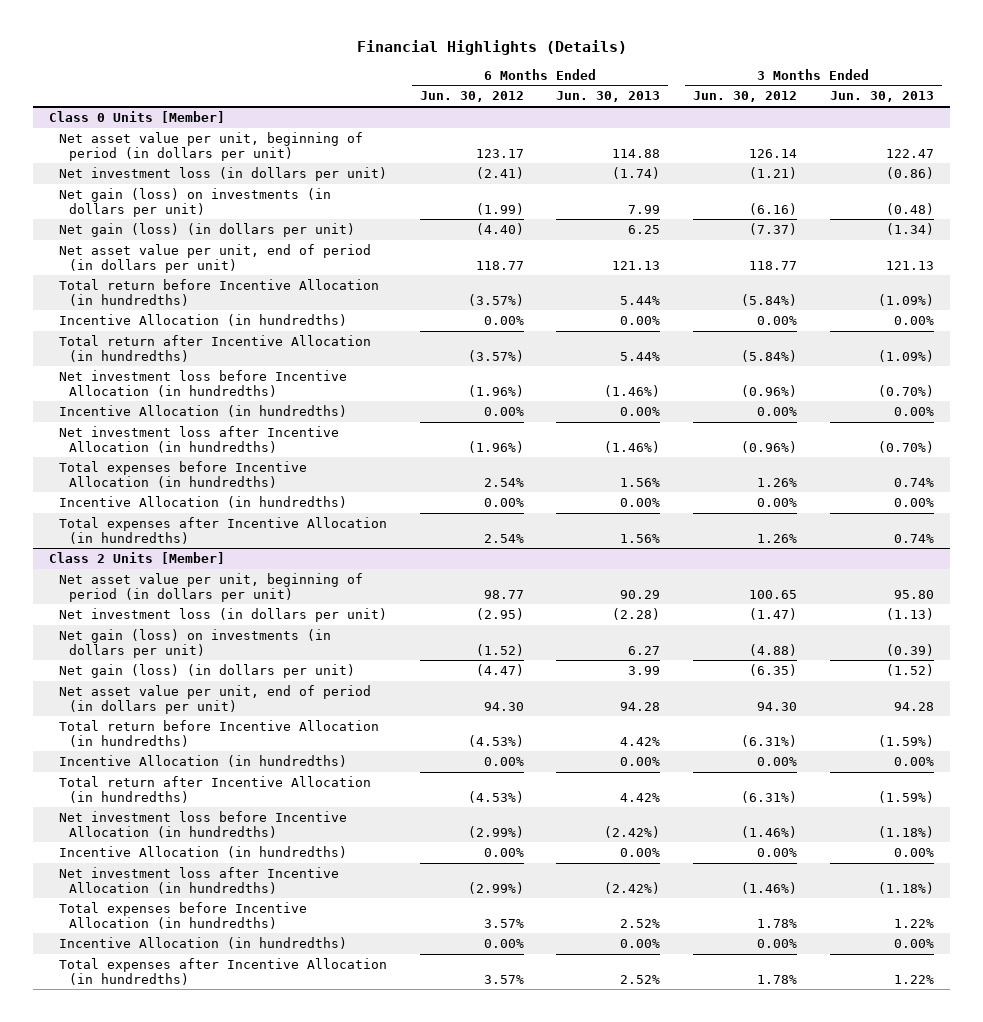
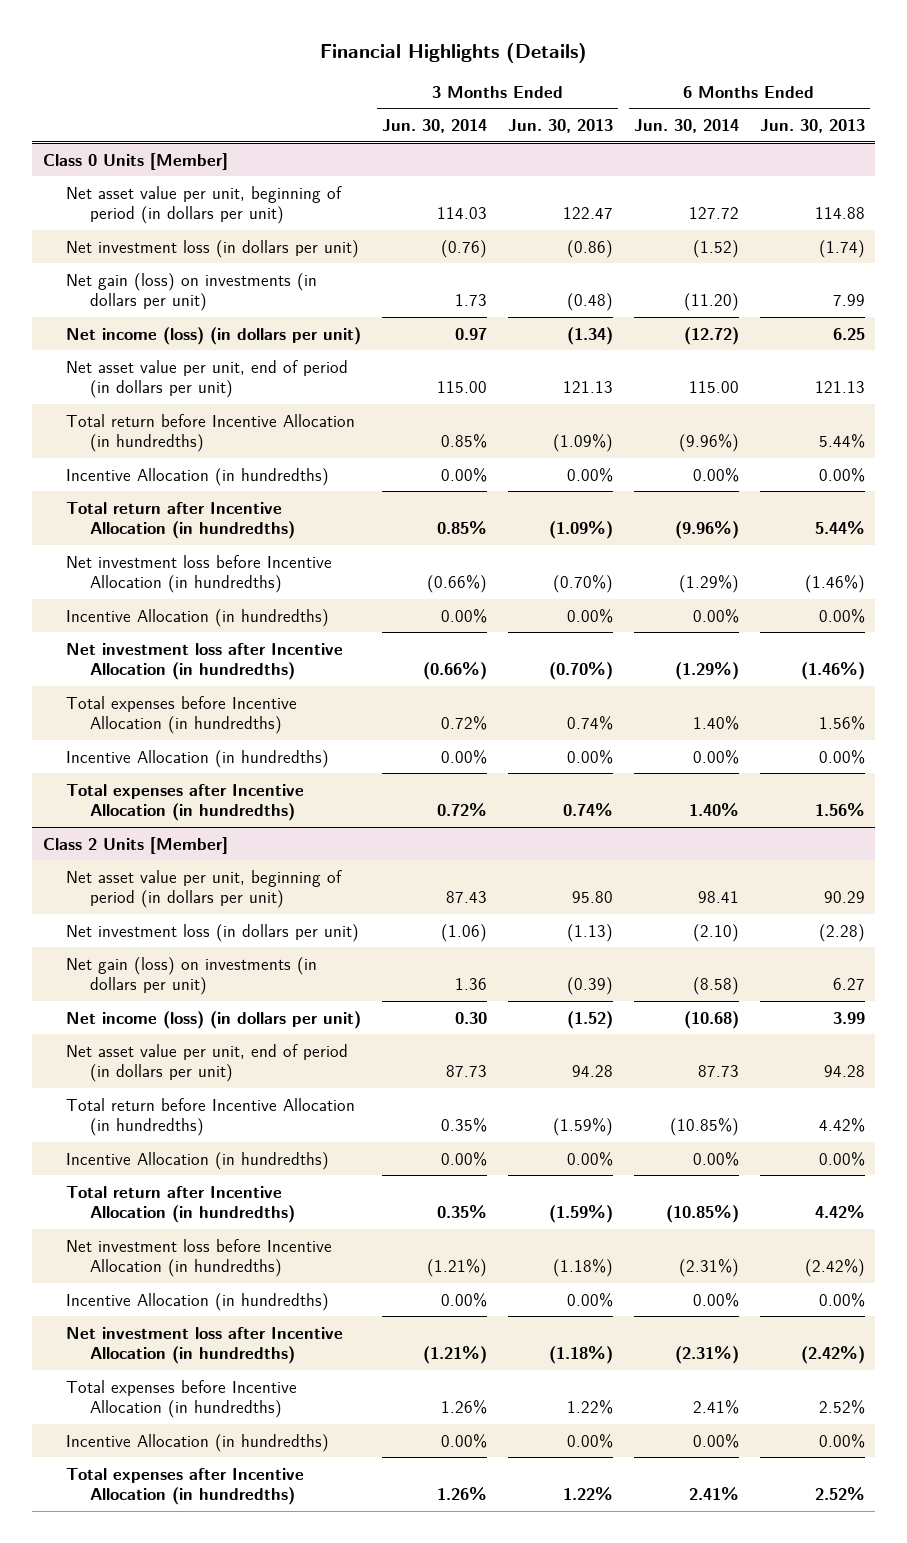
[419,91,524,103] Jun. 30, 2012 -> none
[692,91,797,103] Jun. 30, 2012 -> none
none -> [382,119,488,134] Jun. 30, 2014
none -> [633,119,739,134] Jun. 30, 2014
[59,222,356,237] Net gain (loss) (in dollars per unit) -> [66,326,362,345] Net income (loss) (in dollars per unit)
[59,663,356,678] Net gain (loss) (in dollars per unit) -> [66,1010,362,1029] Net income (loss) (in dollars per unit)

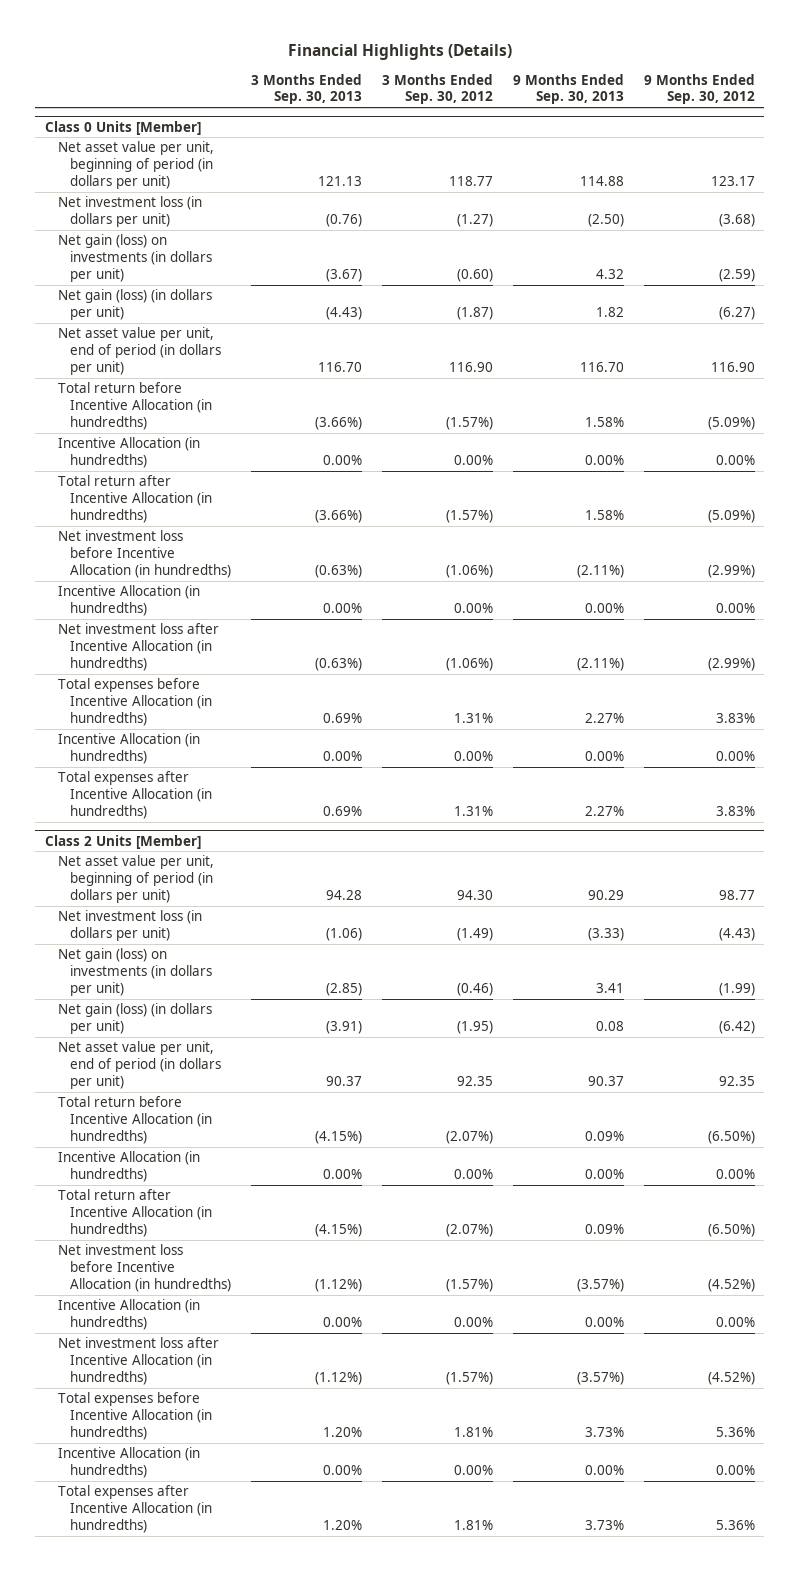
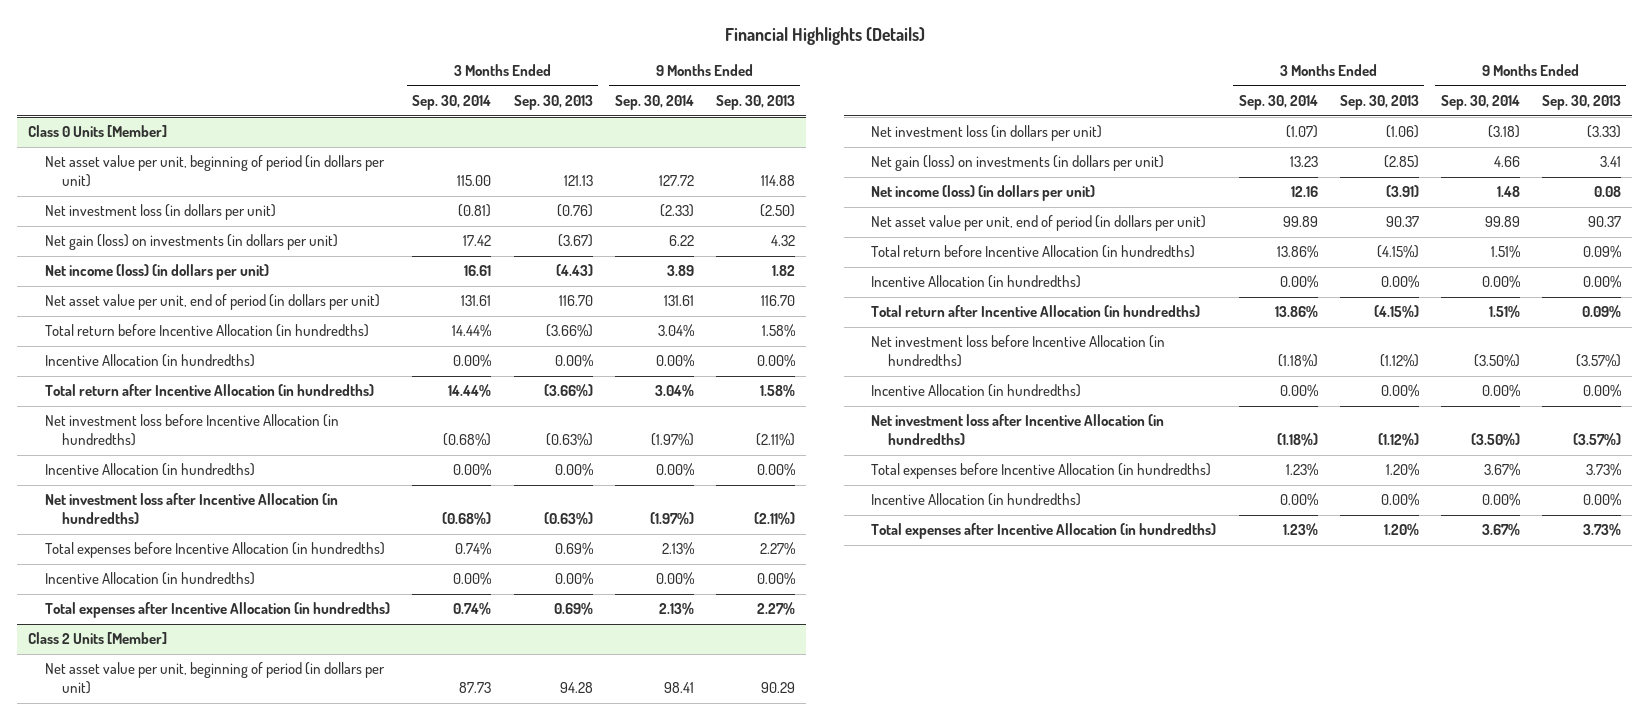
[382,73,494,105] 3 Months Ended Sep. 30, 2012 -> none
[643,73,755,105] 9 Months Ended Sep. 30, 2012 -> none
none -> [412,95,492,111] Sep. 30, 2014
none -> [614,95,694,111] Sep. 30, 2014
[57,289,212,321] Net gain (loss) (in dollars per unit) -> [45,264,270,281] Net income (loss) (in dollars per unit)
[57,1003,212,1035] Net gain (loss) (in dollars per unit) -> [871,185,1096,202] Net income (loss) (in dollars per unit)

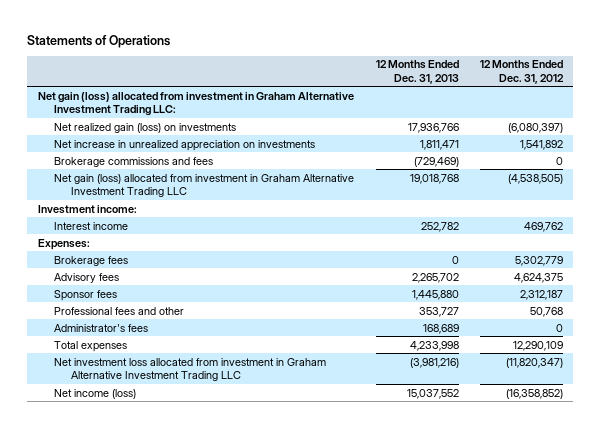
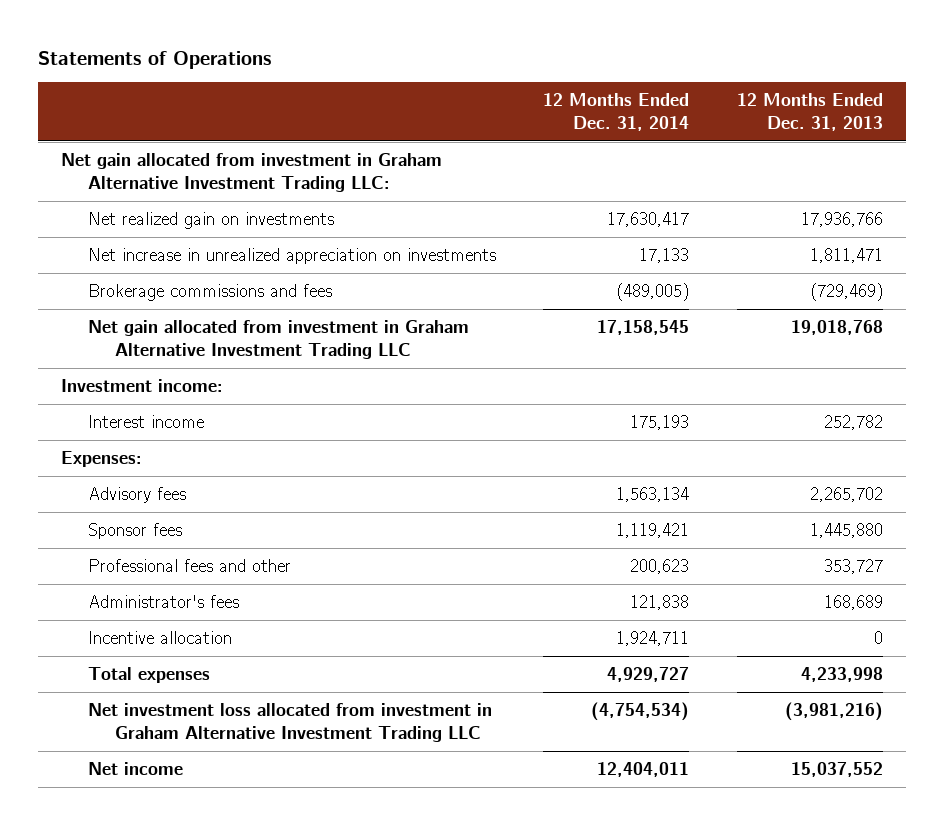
[479,60,564,84] 12 Months Ended Dec. 31, 2012 -> none
none -> [543,93,690,131] 12 Months Ended Dec. 31, 2014
[37,91,354,117] Net gain (loss) allocated from investment in Graham Alternative Investment Trading LLC: -> [61,152,443,192] Net gain allocated from investment in Graham Alternative Investment Trading LLC:
[54,122,237,133] Net realized gain (loss) on investments -> [88,211,335,229] Net realized gain on investments
[54,173,355,198] Net gain (loss) allocated from investment in Graham Alternative Investment Trading LLC -> [88,319,470,359] Net gain allocated from investment in Graham Alternative Investment Trading LLC
[54,255,129,266] Brokerage fees -> none
none -> [88,630,233,644] Incentive allocation
[54,388,137,399] Net income (loss) -> [88,761,184,775] Net income

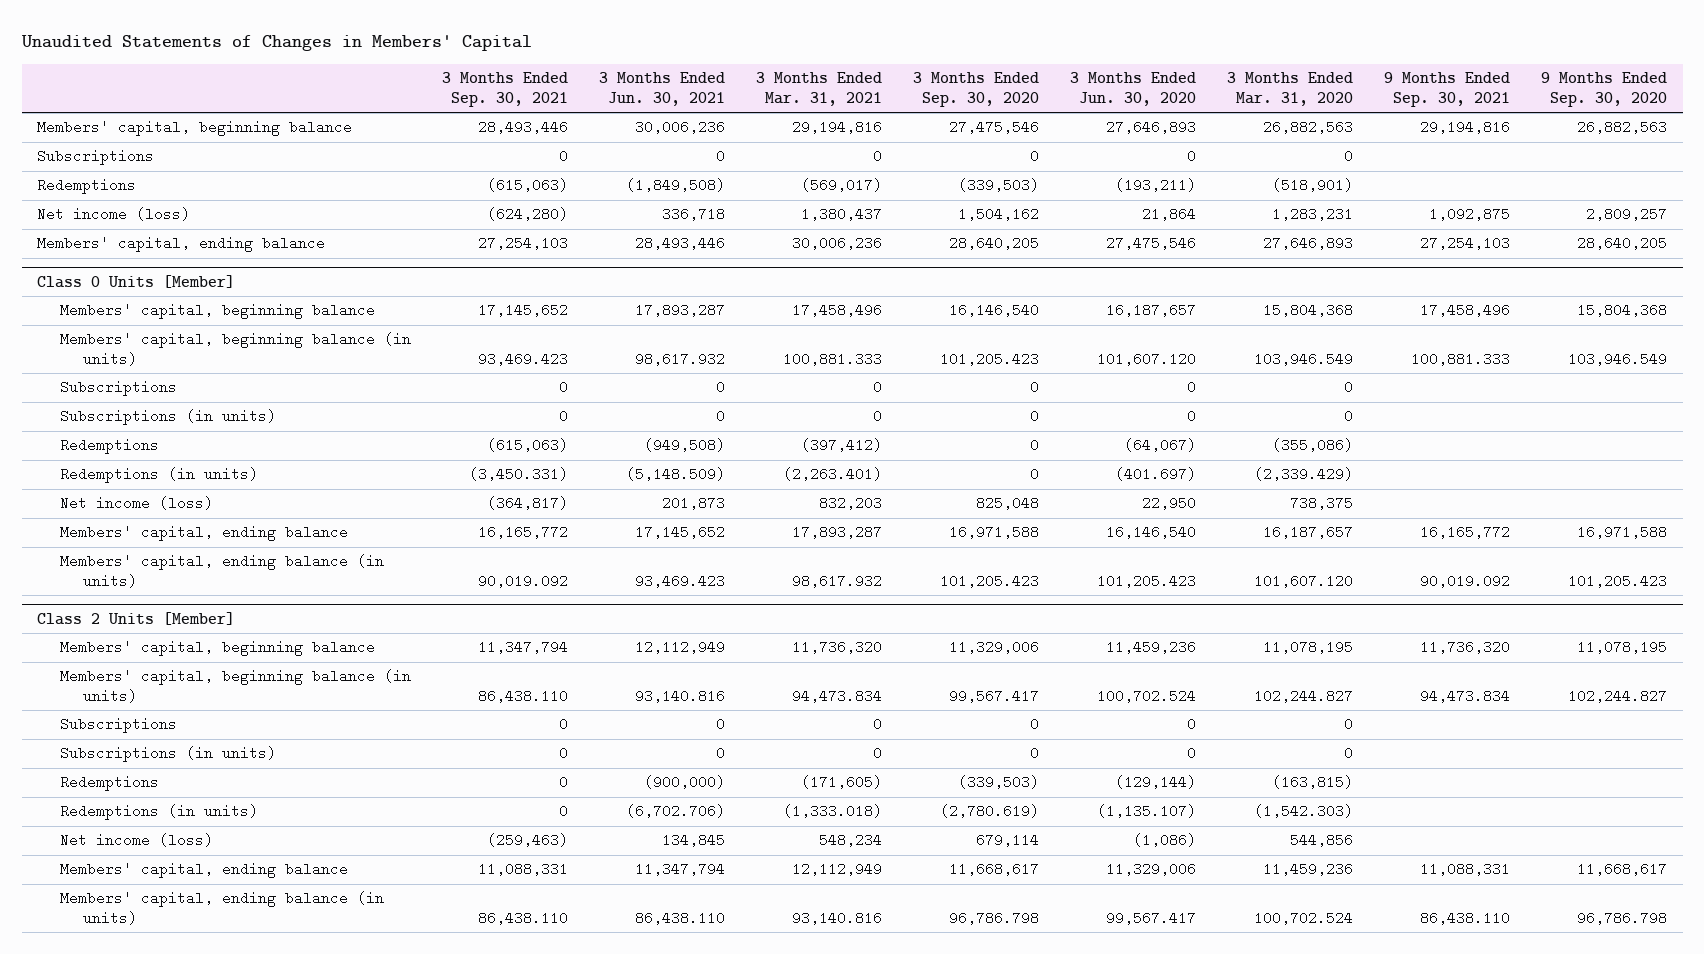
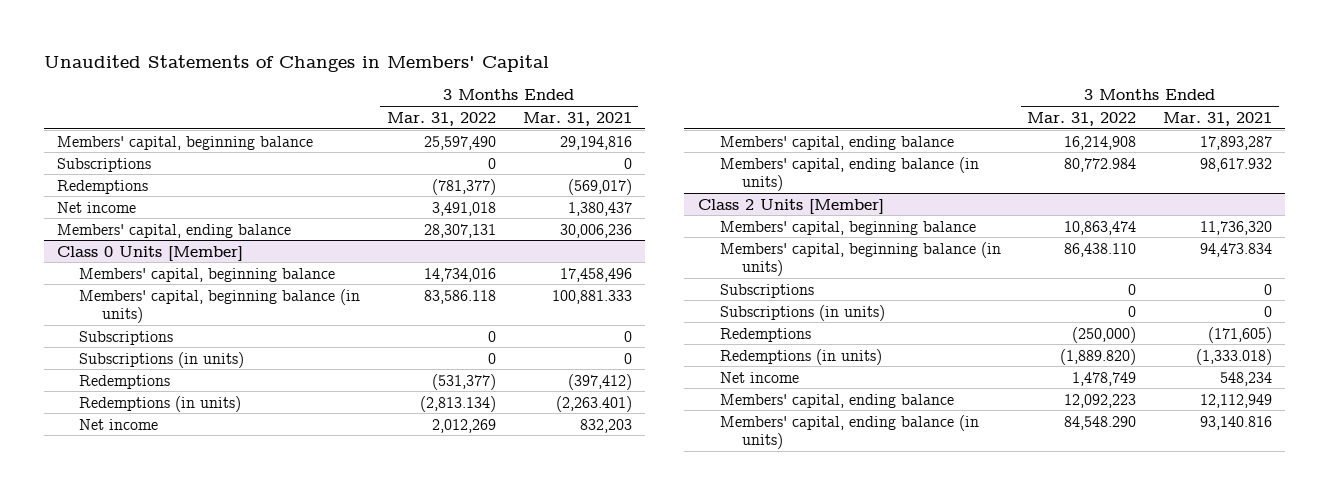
[442,72,569,107] 3 Months Ended Sep. 30, 2021 -> none
[599,72,726,106] 3 Months Ended Jun. 30, 2021 -> none
[913,72,1040,107] 3 Months Ended Sep. 30, 2020 -> none
[1070,72,1197,106] 3 Months Ended Jun. 30, 2020 -> none
[1227,72,1354,106] 3 Months Ended Mar. 31, 2020 -> none
[1384,72,1511,107] 9 Months Ended Sep. 30, 2021 -> none
[1541,72,1668,107] 9 Months Ended Sep. 30, 2020 -> none
none -> [386,111,496,126] Mar. 31, 2022
[37,207,191,222] Net income (loss) -> [57,201,137,213] Net income
[60,496,214,511] Net income (loss) -> [79,418,159,430] Net income
[60,833,214,848] Net income (loss) -> [719,371,799,383] Net income

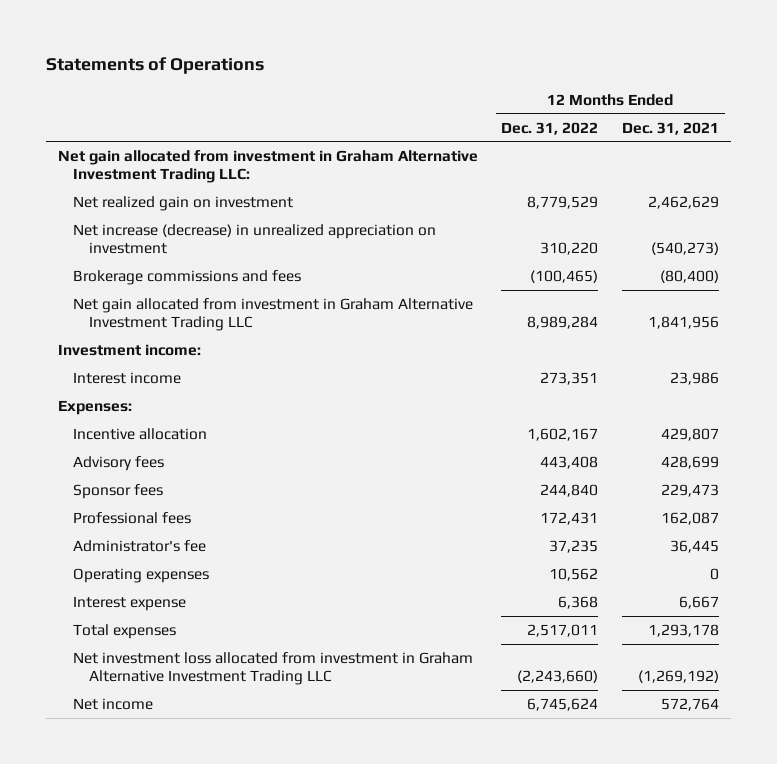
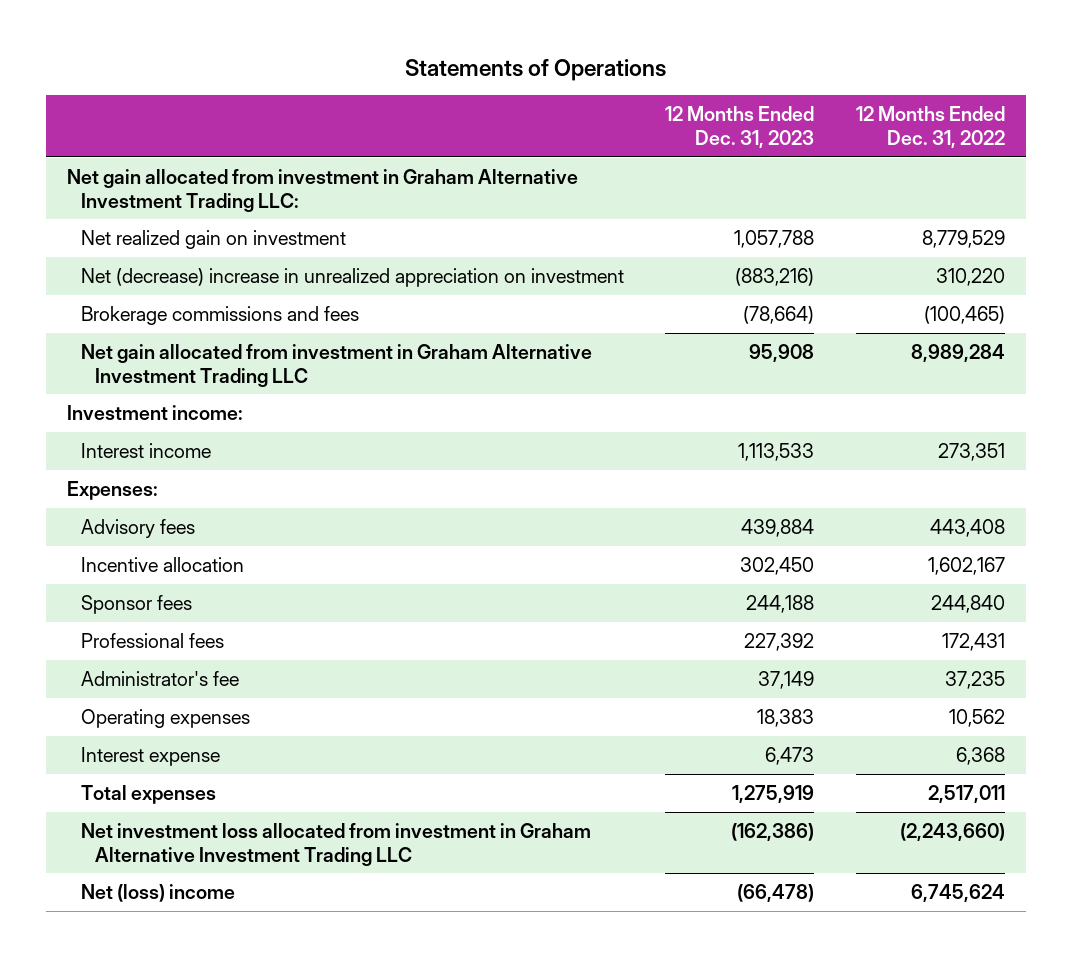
[622,121,720,135] Dec. 31, 2021 -> none
none -> [665,106,815,148] 12 Months Ended Dec. 31, 2023
[73,223,437,255] Net increase (decrease) in unrealized appreciation on investment -> [80,267,624,287] Net (decrease) increase in unrealized appreciation on investment
[73,427,208,440] Incentive allocation -> [80,556,244,572] Incentive allocation
[73,697,154,710] Net income -> [80,883,235,902] Net (loss) income

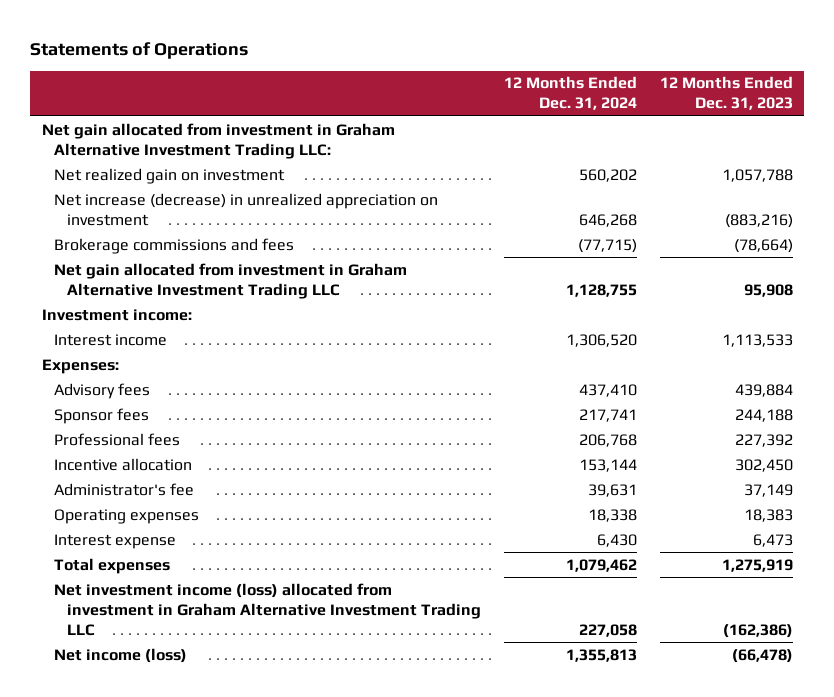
[855,106,1005,148] 12 Months Ended Dec. 31, 2022 -> none
none -> [503,76,637,111] 12 Months Ended Dec. 31, 2024
[80,267,624,287] Net (decrease) increase in unrealized appreciation on investment -> [54,192,439,226] Net increase (decrease) in unrealized appreciation on investment
[80,556,244,572] Incentive allocation -> [54,457,193,471] Incentive allocation
[80,822,591,866] Net investment loss allocated from investment in Graham Alternative Investment Trading LLC -> [54,582,481,636] Net investment income (loss) allocated from investment in Graham Alternative Investment Trading LLC
[80,883,235,902] Net (loss) income -> [54,647,188,663] Net income (loss)

